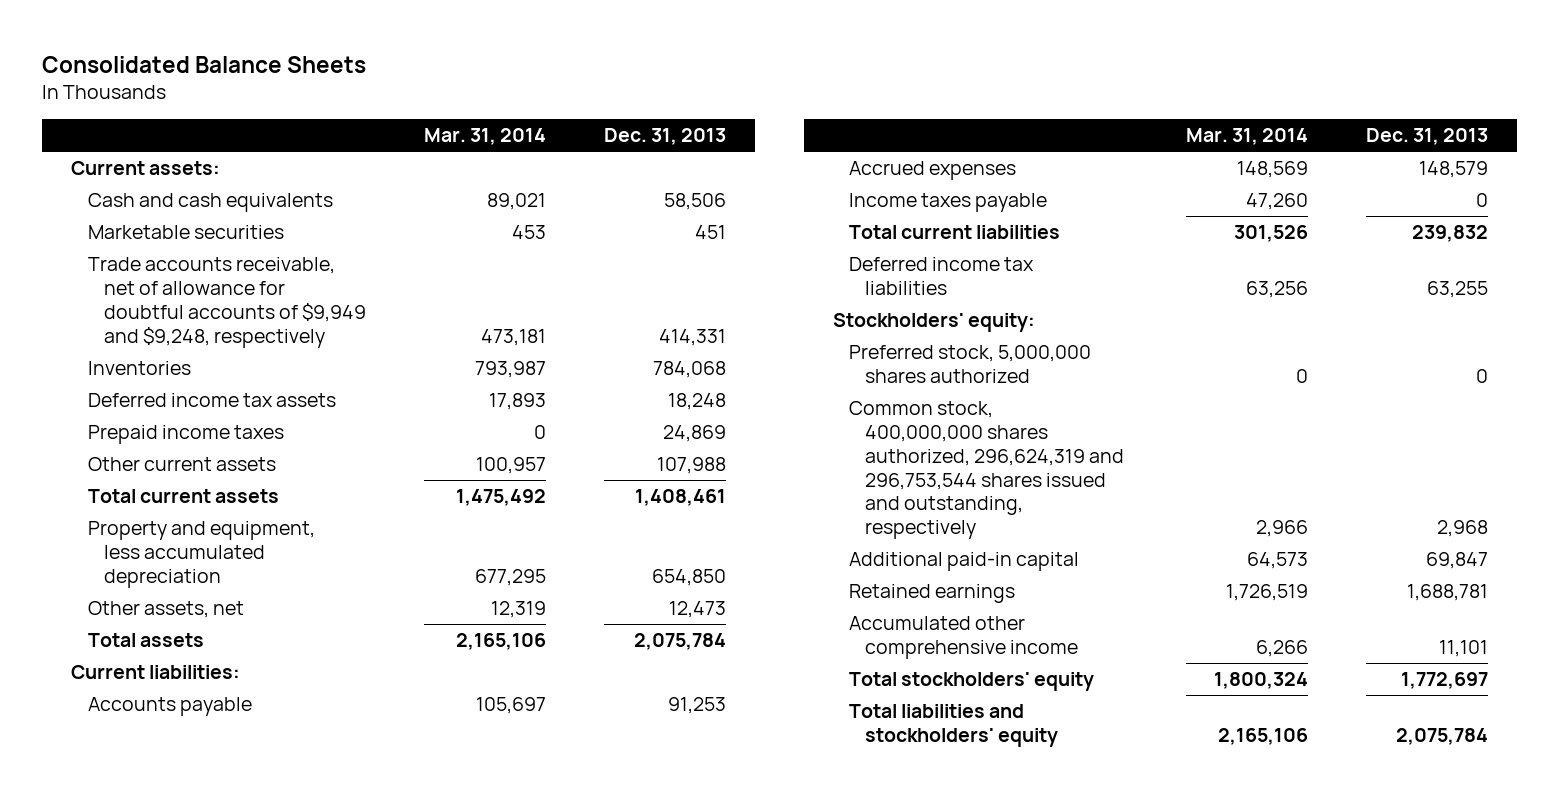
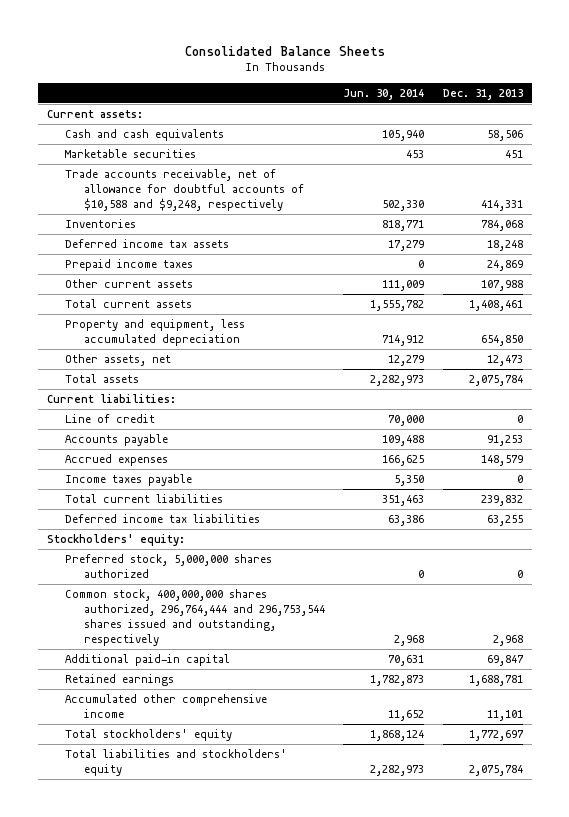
[423,128,546,146] Mar. 31, 2014 -> none
none -> [343,88,425,100] Jun. 30, 2014
[87,257,366,348] Trade accounts receivable, net of allowance for doubtful accounts of $9,949 and $9,248, respectively -> [65,168,304,212] Trade accounts receivable, net of allowance for doubtful accounts of $10,588 and $9,248, respectively
none -> [65,413,156,423] Line of credit
[849,401,1125,540] Common stock, 400,000,000 shares authorized, 296,624,319 and 296,753,544 shares issued and outstanding, respectively -> [65,588,325,647] Common stock, 400,000,000 shares authorized, 296,764,444 and 296,753,544 shares issued and outstanding, respectively

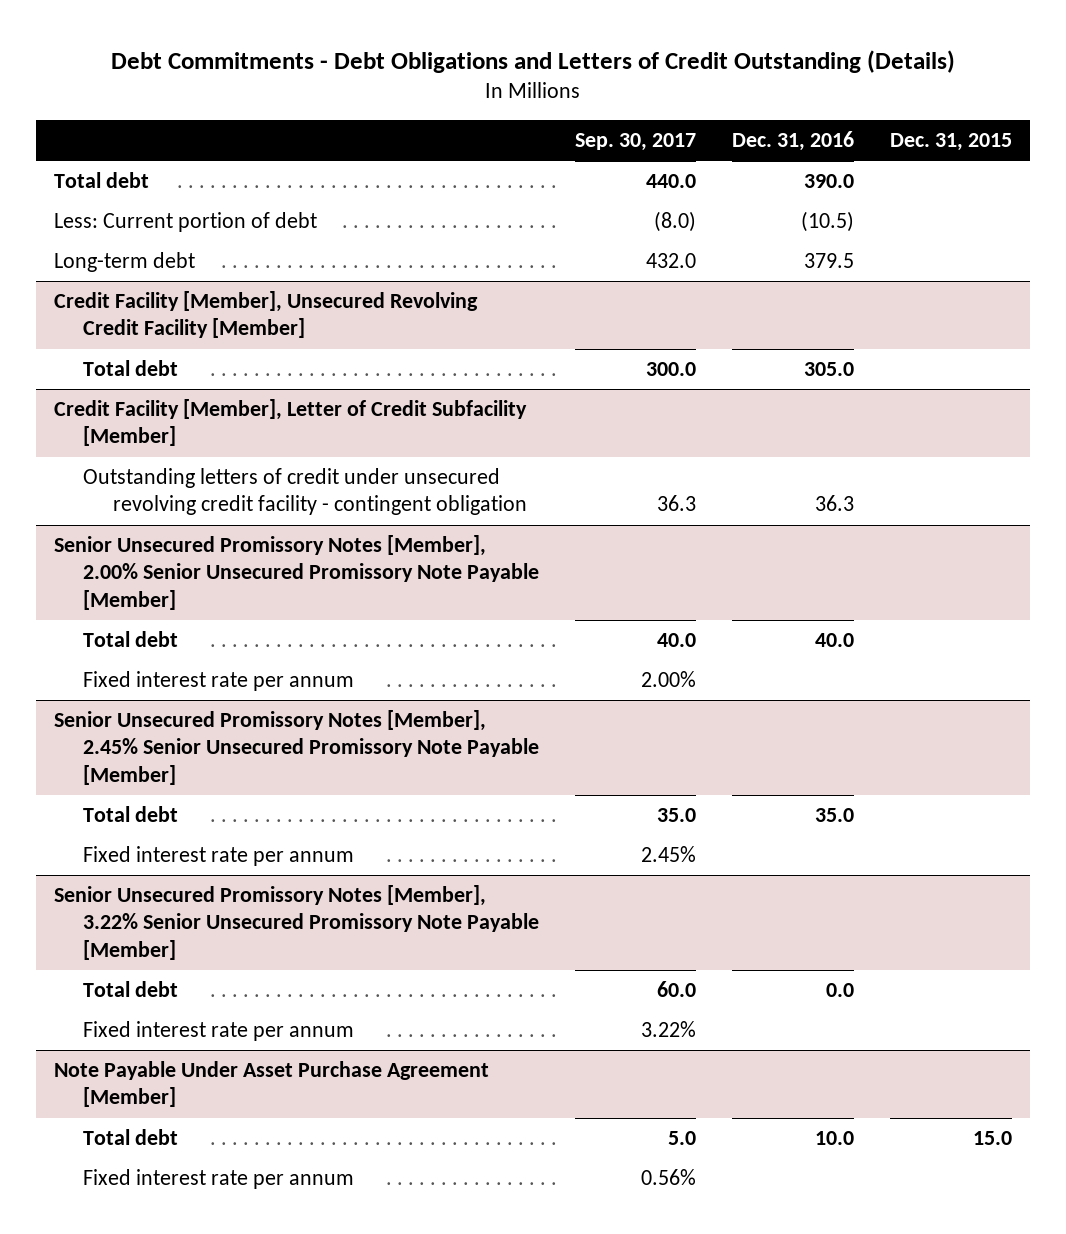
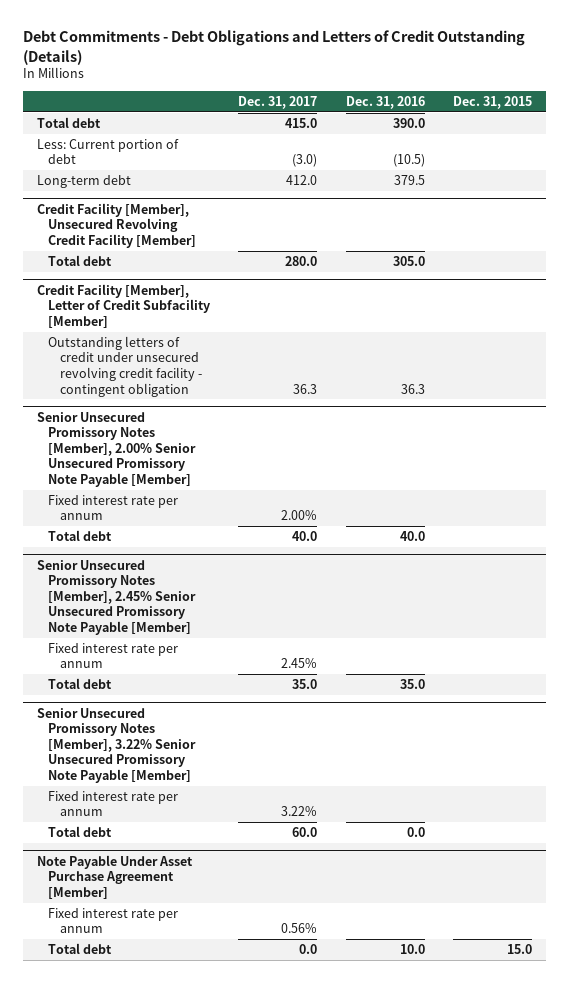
[575,133,697,152] Sep. 30, 2017 -> none
none -> [238,95,318,109] Dec. 31, 2017
[83,631,179,648] Total debt -> [48,529,113,541] Total debt
[83,806,179,823] Total debt -> [48,677,113,689] Total debt
[83,981,179,998] Total debt -> [48,825,113,837] Total debt
[83,1129,179,1146] Total debt -> [48,942,113,954] Total debt

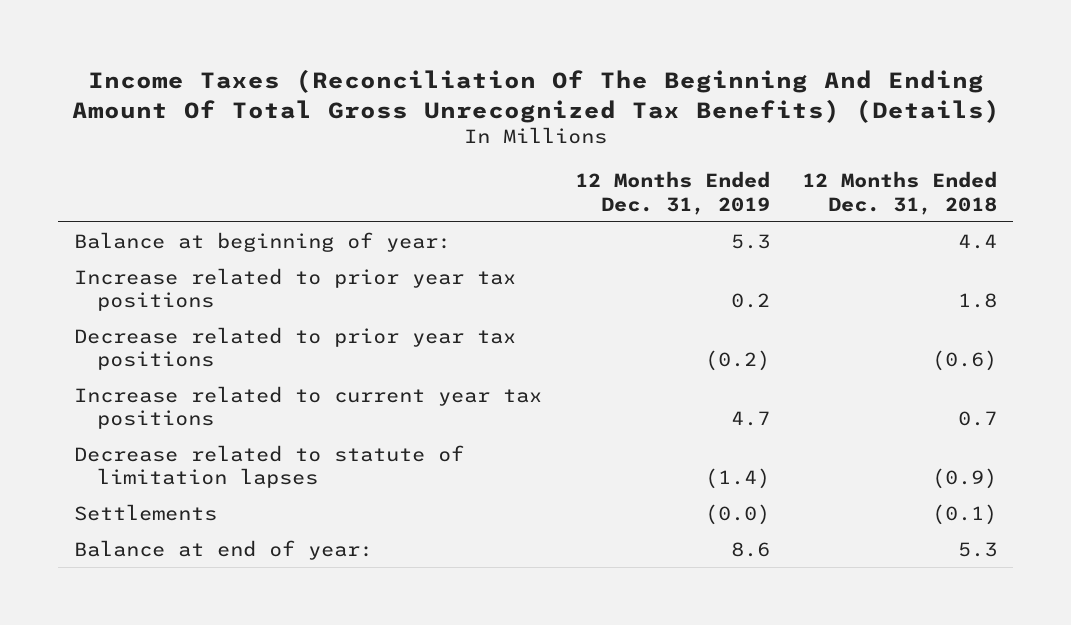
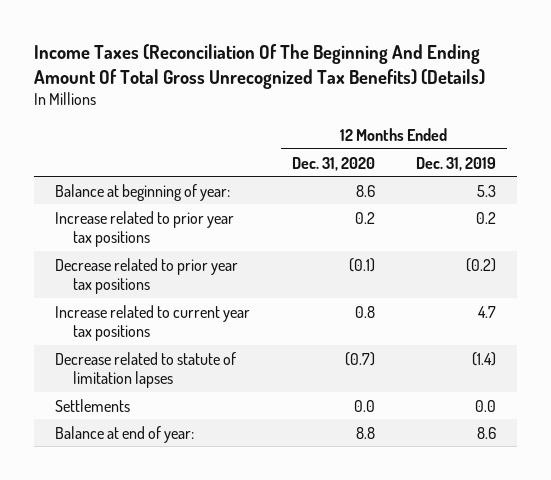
[801,170,997,215] 12 Months Ended Dec. 31, 2018 -> none
none -> [291,156,375,171] Dec. 31, 2020
[704,503,770,525] (0.0) -> [475,399,497,412] 0.0

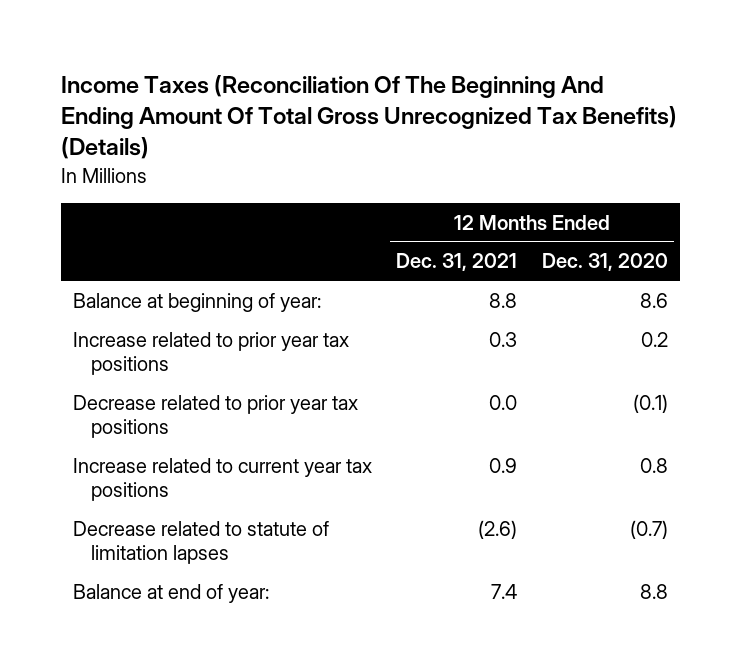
[416,156,497,171] Dec. 31, 2019 -> none
none -> [396,253,518,272] Dec. 31, 2021
[54,398,130,412] Settlements -> none

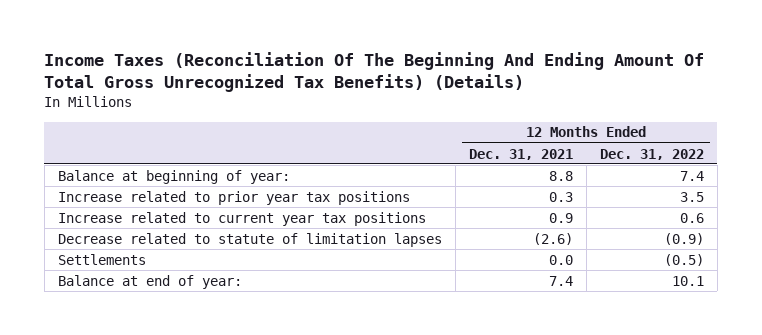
[541,253,668,272] Dec. 31, 2020 -> none
none -> [599,148,704,160] Dec. 31, 2022
[73,394,359,439] Decrease related to prior year tax positions -> none
none -> [57,253,146,265] Settlements

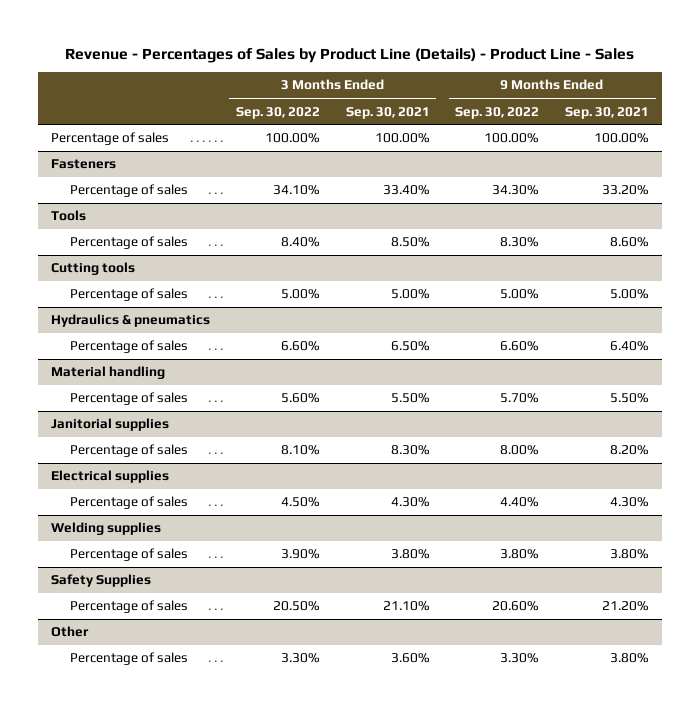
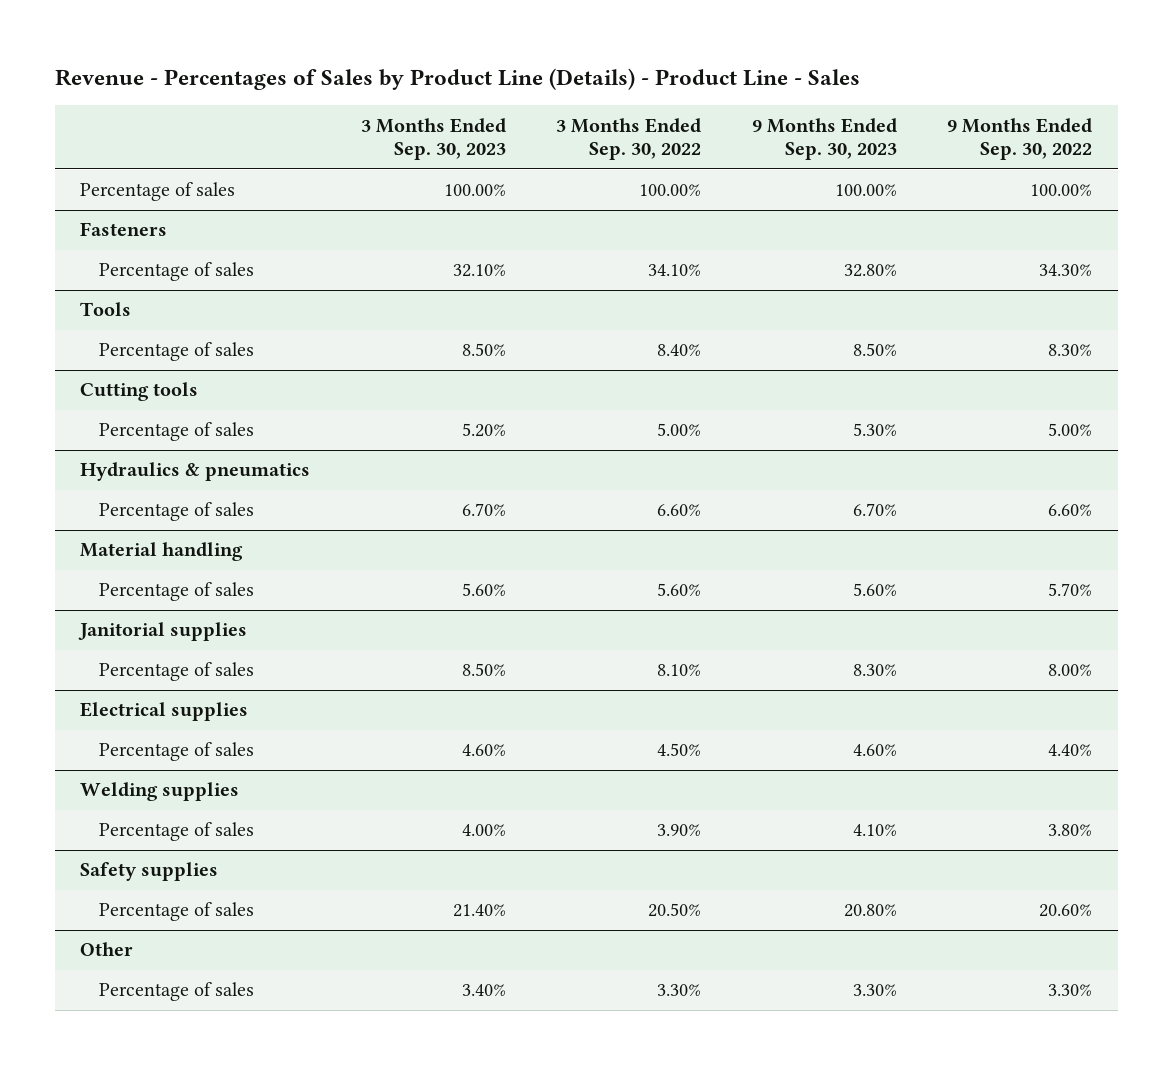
[345,106,430,119] Sep. 30, 2021 -> none
[565,106,650,119] Sep. 30, 2021 -> none
none -> [360,117,506,161] 3 Months Ended Sep. 30, 2023
none -> [751,117,897,161] 9 Months Ended Sep. 30, 2023
[51,574,152,588] Safety Supplies -> [79,862,218,882] Safety supplies

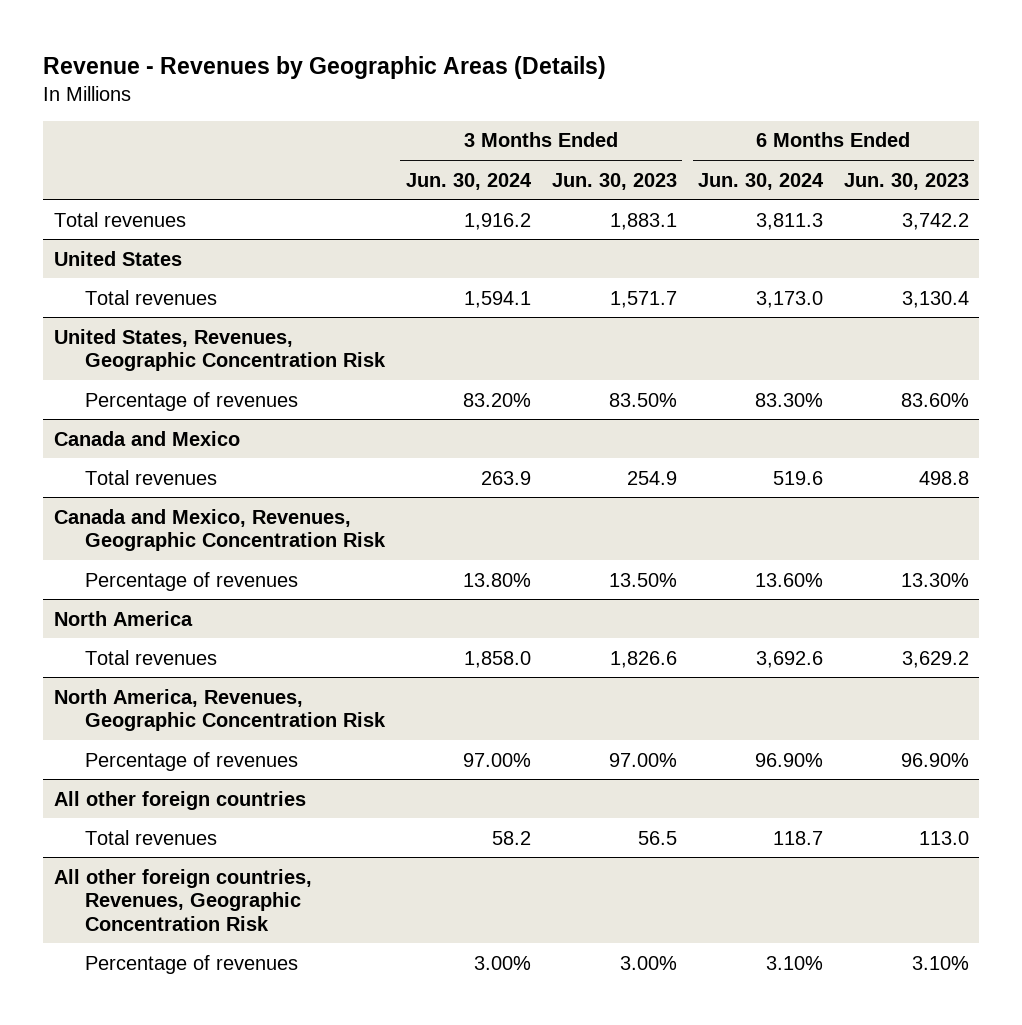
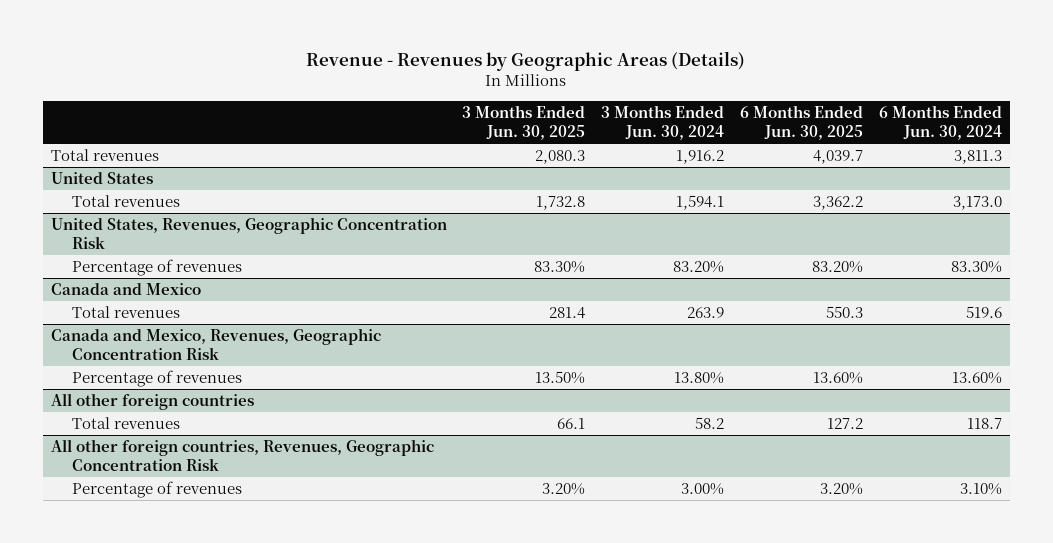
[551,172,677,190] Jun. 30, 2023 -> none
[843,172,969,190] Jun. 30, 2023 -> none
none -> [462,105,586,140] 3 Months Ended Jun. 30, 2025
none -> [740,105,864,140] 6 Months Ended Jun. 30, 2025
[53,610,193,626] North America -> none
[84,649,217,665] Total revenues -> none
[53,688,386,732] North America, Revenues, Geographic Concentration Risk -> none
[84,751,298,771] Percentage of revenues -> none

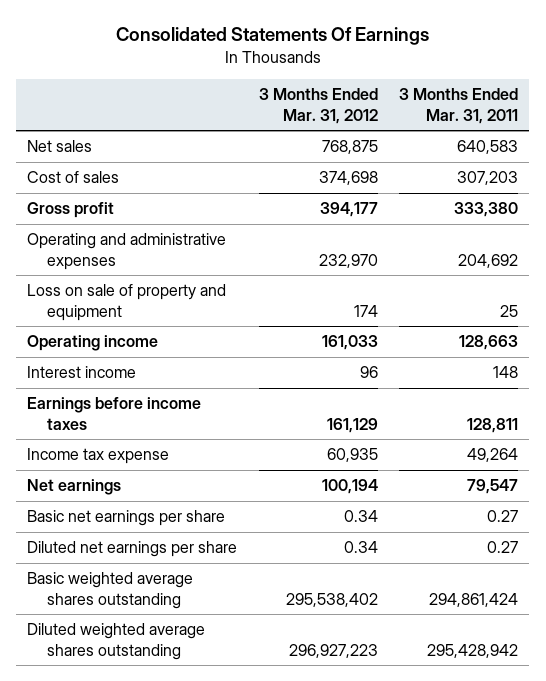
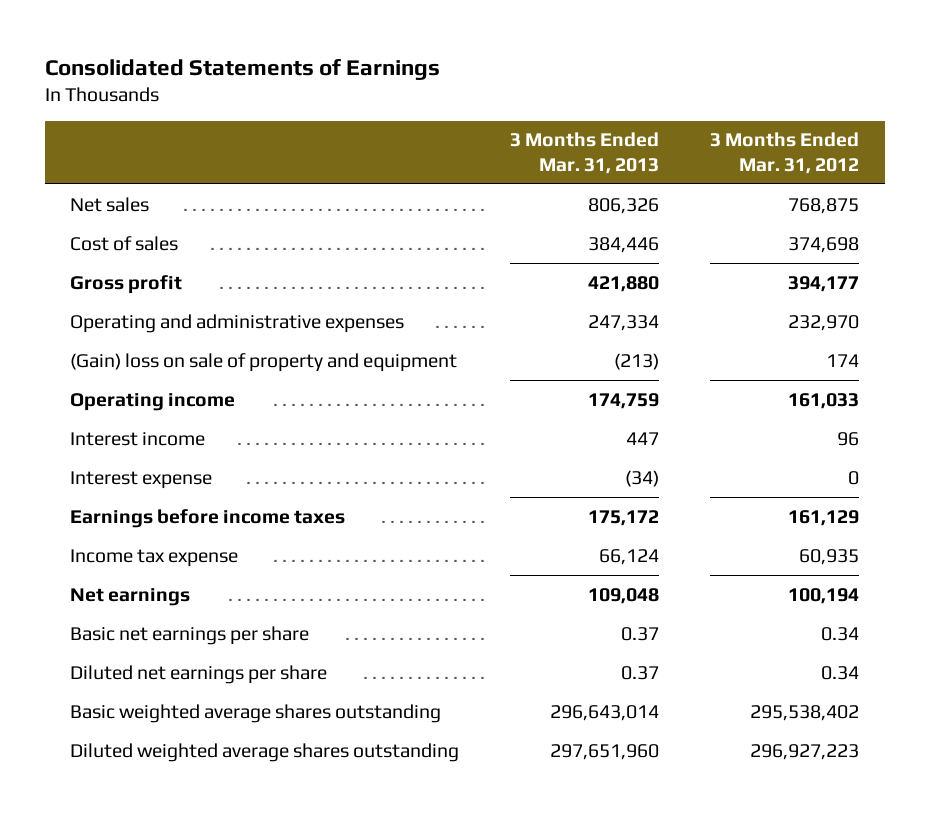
[115,27,429,46] Consolidated Statements Of Earnings -> [45,59,441,81] Consolidated Statements of Earnings
[399,88,519,124] 3 Months Ended Mar. 31, 2011 -> none
none -> [510,132,660,174] 3 Months Ended Mar. 31, 2013
[27,284,227,321] Loss on sale of property and equipment -> [70,352,458,372] (Gain) loss on sale of property and equipment
none -> [70,470,213,489] Interest expense

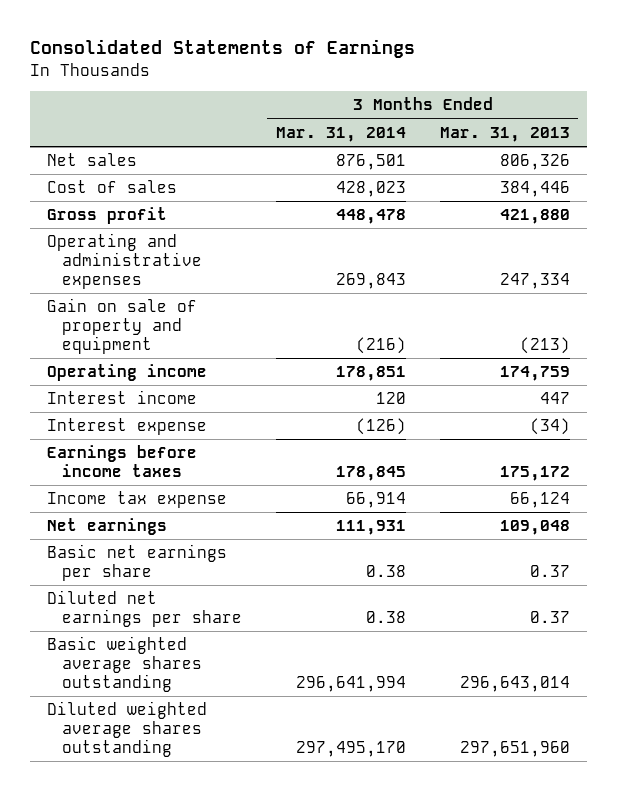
[710,132,860,174] 3 Months Ended Mar. 31, 2012 -> none
none -> [275,126,406,142] Mar. 31, 2014
[70,352,458,372] (Gain) loss on sale of property and equipment -> [46,298,197,355] Gain on sale of property and equipment

